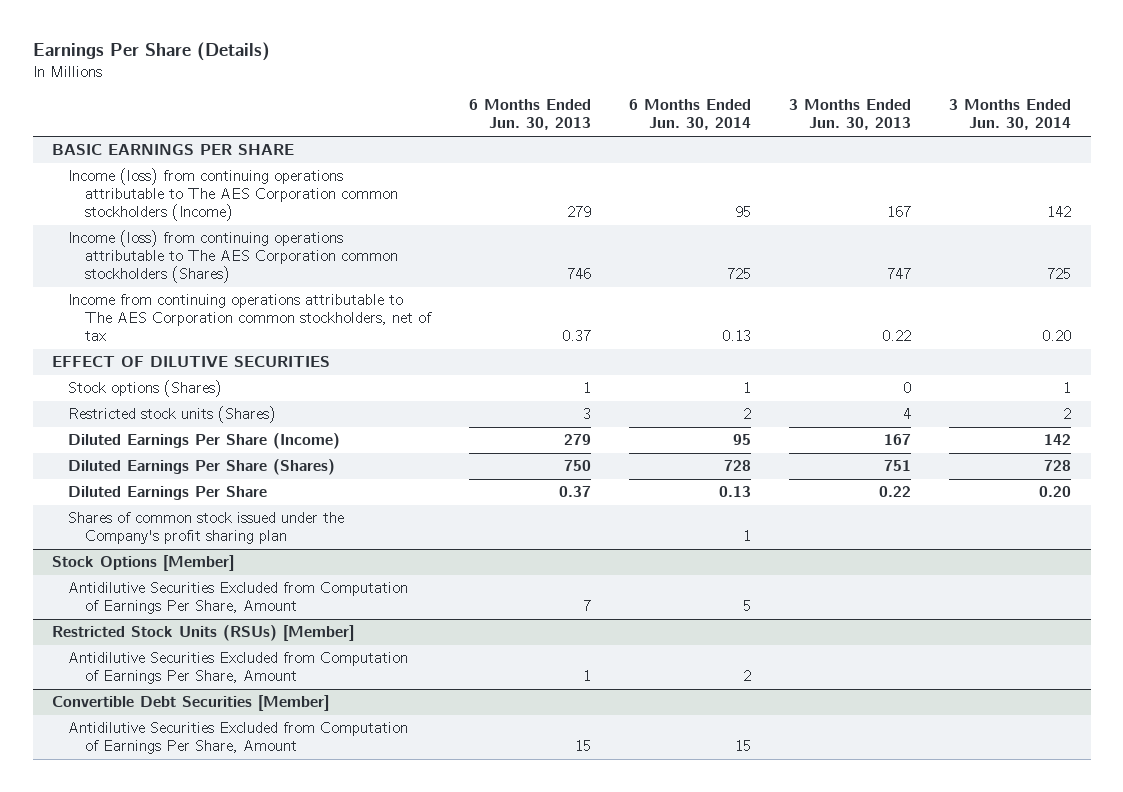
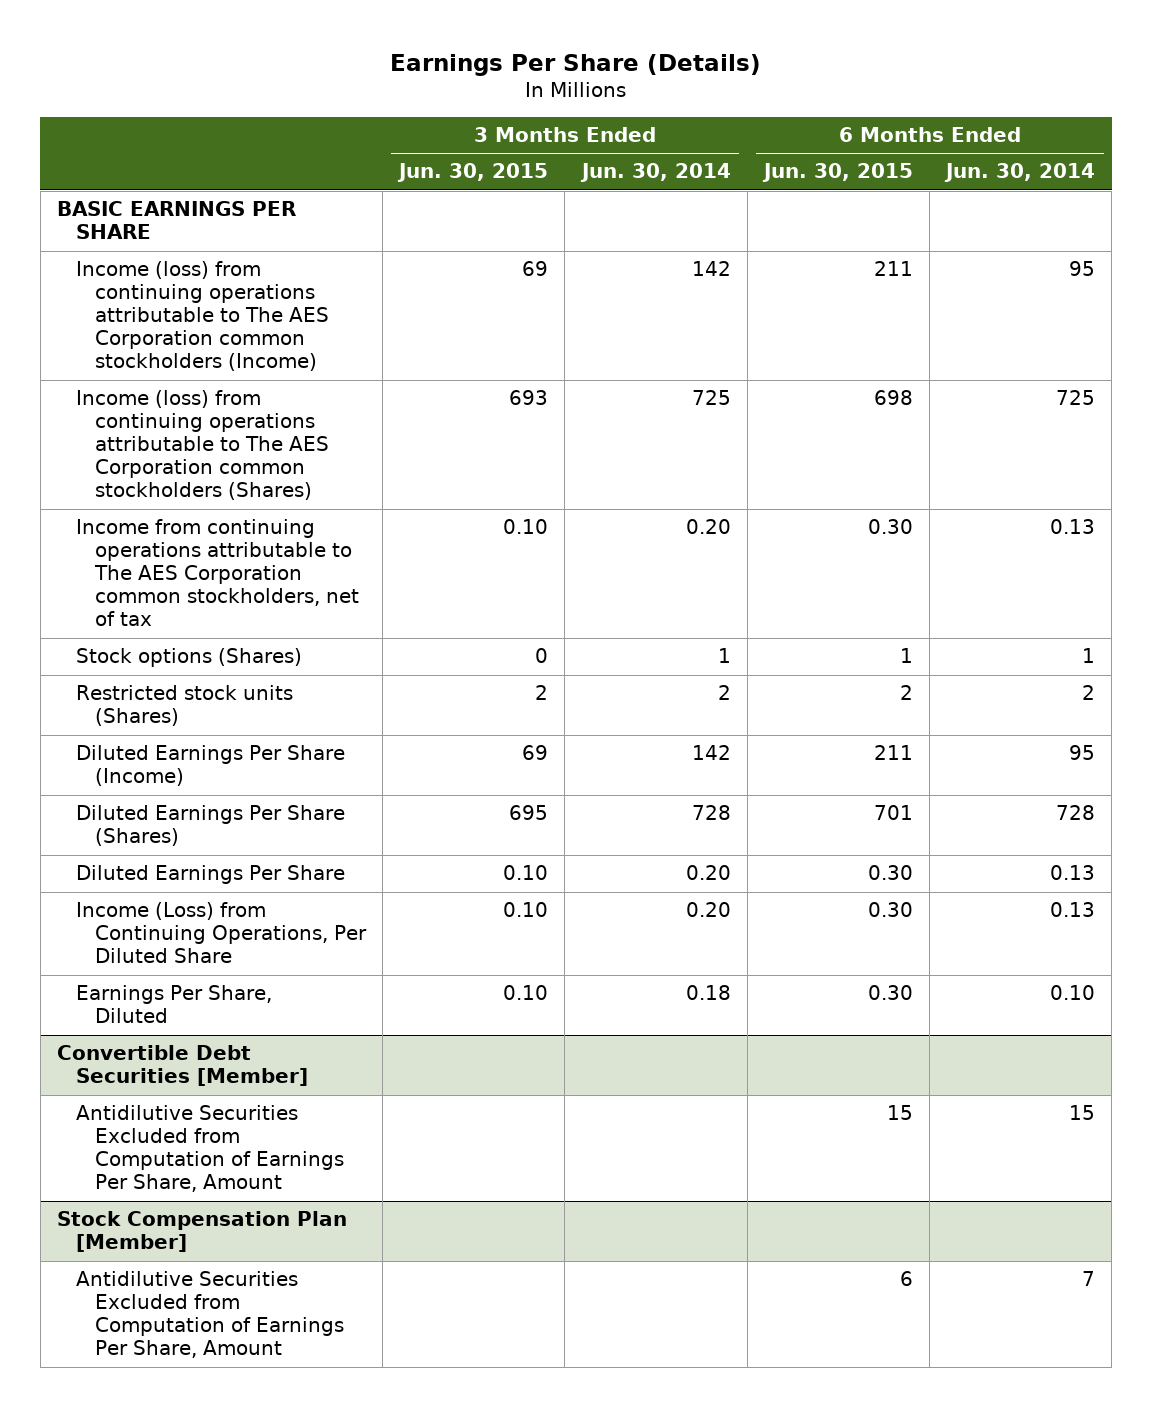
[468,99,591,131] 6 Months Ended Jun. 30, 2013 -> none
[789,99,912,131] 3 Months Ended Jun. 30, 2013 -> none
none -> [397,163,549,183] Jun. 30, 2015
none -> [761,163,913,183] Jun. 30, 2015
[51,356,330,368] EFFECT OF DILUTIVE SECURITIES -> none
[68,512,345,545] Shares of common stock issued under the Company's profit sharing plan -> none
[51,555,234,572] Stock Options [Member] -> none
[68,582,409,615] Antidilutive Securities Excluded from Computation of Earnings Per Share, Amount -> none
[51,625,354,642] Restricted Stock Units (RSUs) [Member] -> none
[68,652,409,685] Antidilutive Securities Excluded from Computation of Earnings Per Share, Amount -> none
none -> [76,902,368,964] Income (Loss) from Continuing Operations, Per Diluted Share
none -> [76,985,273,1024] Earnings Per Share, Diluted
none -> [57,1211,348,1253] Stock Compensation Plan [Member]
none -> [76,1271,345,1359] Antidilutive Securities Excluded from Computation of Earnings Per Share, Amount

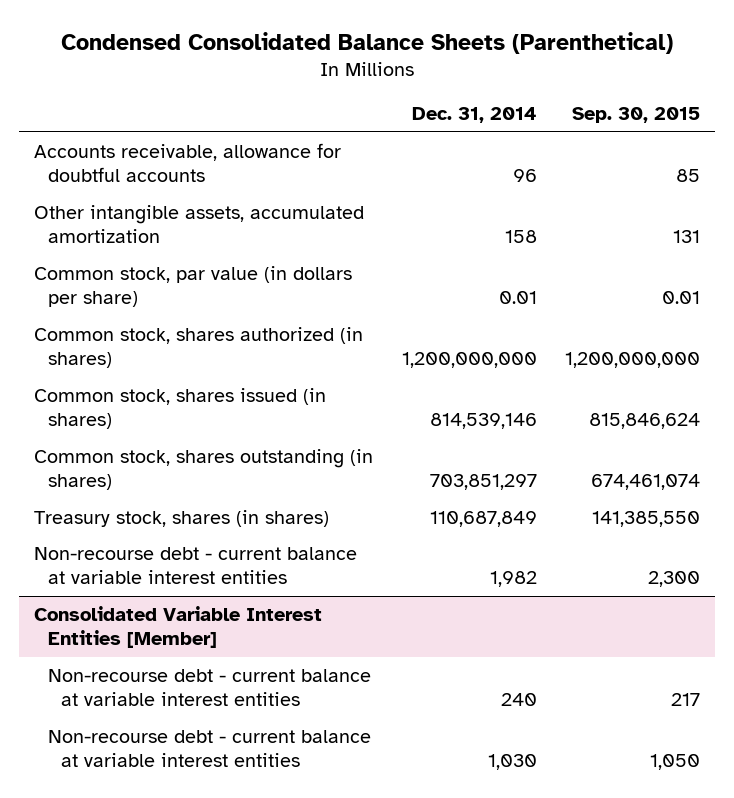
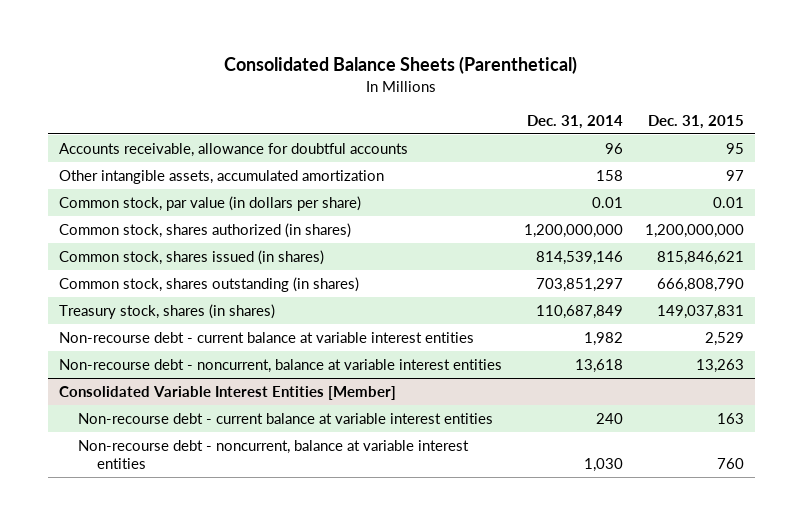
[61,31,674,54] Condensed Consolidated Balance Sheets (Parenthetical) -> [224,56,578,75] Consolidated Balance Sheets (Parenthetical)
[572,107,701,124] Sep. 30, 2015 -> none
none -> [647,114,744,129] Dec. 31, 2015
none -> [58,358,502,373] Non-recourse debt - noncurrent, balance at variable interest entities
[47,729,371,768] Non-recourse debt - current balance at variable interest entities -> [77,439,469,469] Non-recourse debt - noncurrent, balance at variable interest entities

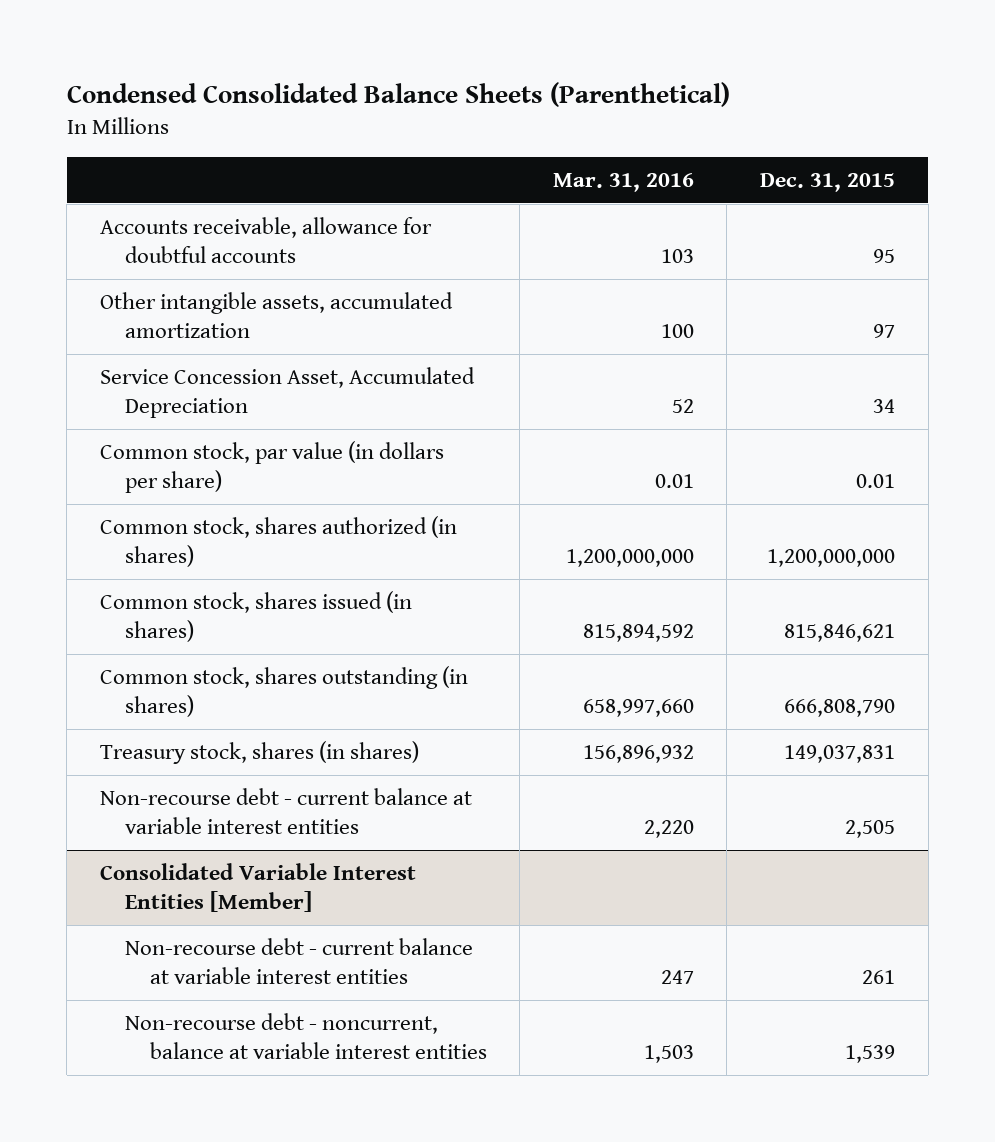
[224,56,578,75] Consolidated Balance Sheets (Parenthetical) -> [66,81,730,107] Condensed Consolidated Balance Sheets (Parenthetical)
[526,114,623,129] Dec. 31, 2014 -> none
none -> [552,172,694,192] Mar. 31, 2016
none -> [100,367,476,419] Service Concession Asset, Accumulated Depreciation
[58,358,502,373] Non-recourse debt - noncurrent, balance at variable interest entities -> none
[704,331,744,346] 2,529 -> [845,820,896,839] 2,505
[716,412,744,424] 163 -> [862,970,896,985] 261
[716,457,744,469] 760 -> [845,1045,896,1064] 1,539

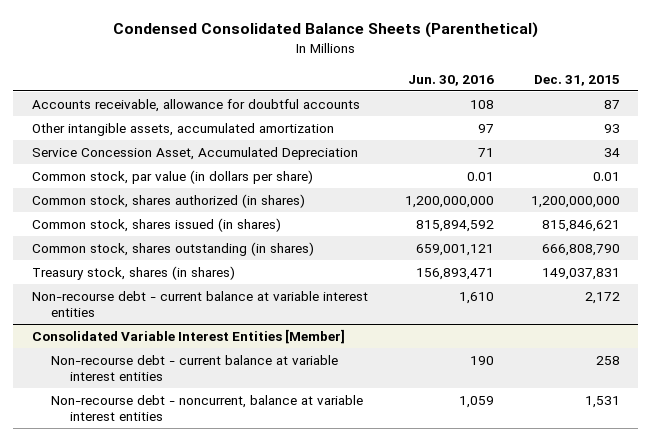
[552,172,694,192] Mar. 31, 2016 -> none
none -> [407,74,494,86] Jun. 30, 2016
[873,249,896,264] 95 -> [603,99,620,109] 87
[873,324,896,339] 97 -> [603,123,620,133] 93
[845,820,896,839] 2,505 -> [584,291,620,304] 2,172
[862,970,896,985] 261 -> [595,355,620,365] 258
[845,1045,896,1064] 1,539 -> [584,395,620,408] 1,531

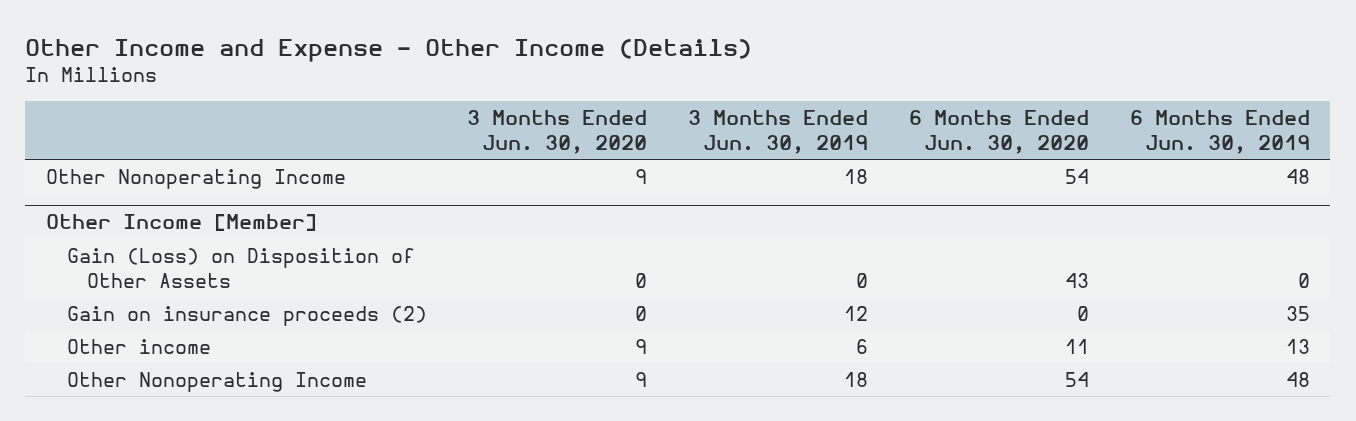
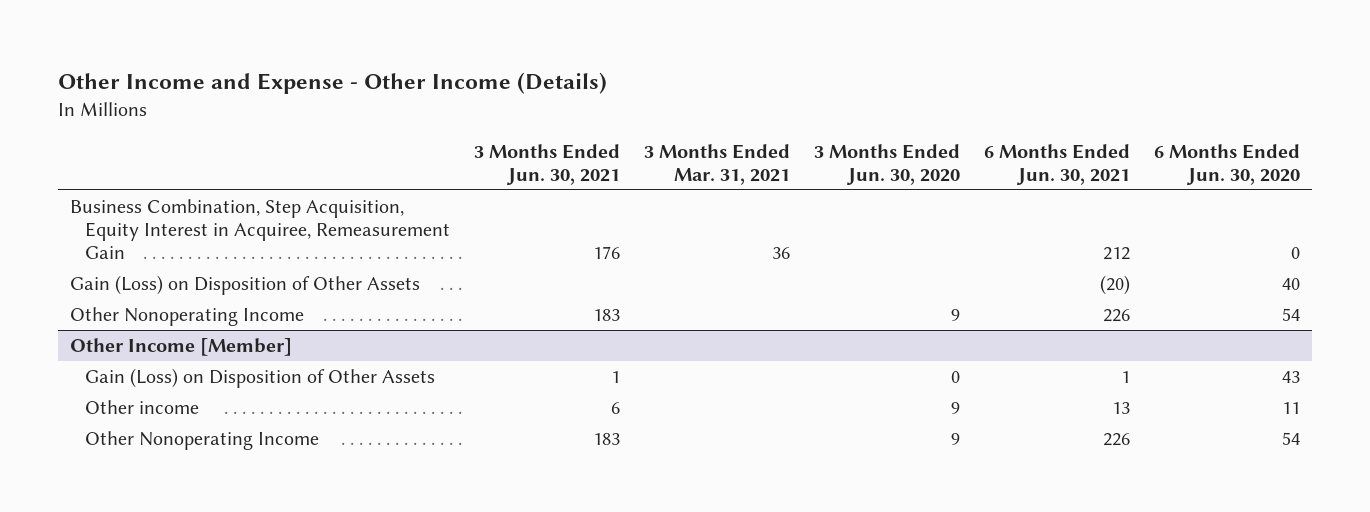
[688,110,869,154] 3 Months Ended Jun. 30, 2019 -> none
[1129,110,1310,154] 6 Months Ended Jun. 30, 2019 -> none
none -> [474,143,621,185] 3 Months Ended Jun. 30, 2021
none -> [644,143,791,185] 3 Months Ended Mar. 31, 2021
none -> [984,143,1131,185] 6 Months Ended Jun. 30, 2021
none -> [69,198,450,259] Business Combination, Step Acquisition, Equity Interest in Acquiree, Remeasurement Gain
none -> [69,274,420,295] Gain (Loss) on Disposition of Other Assets
[66,306,427,327] Gain on insurance proceeds (2) -> none

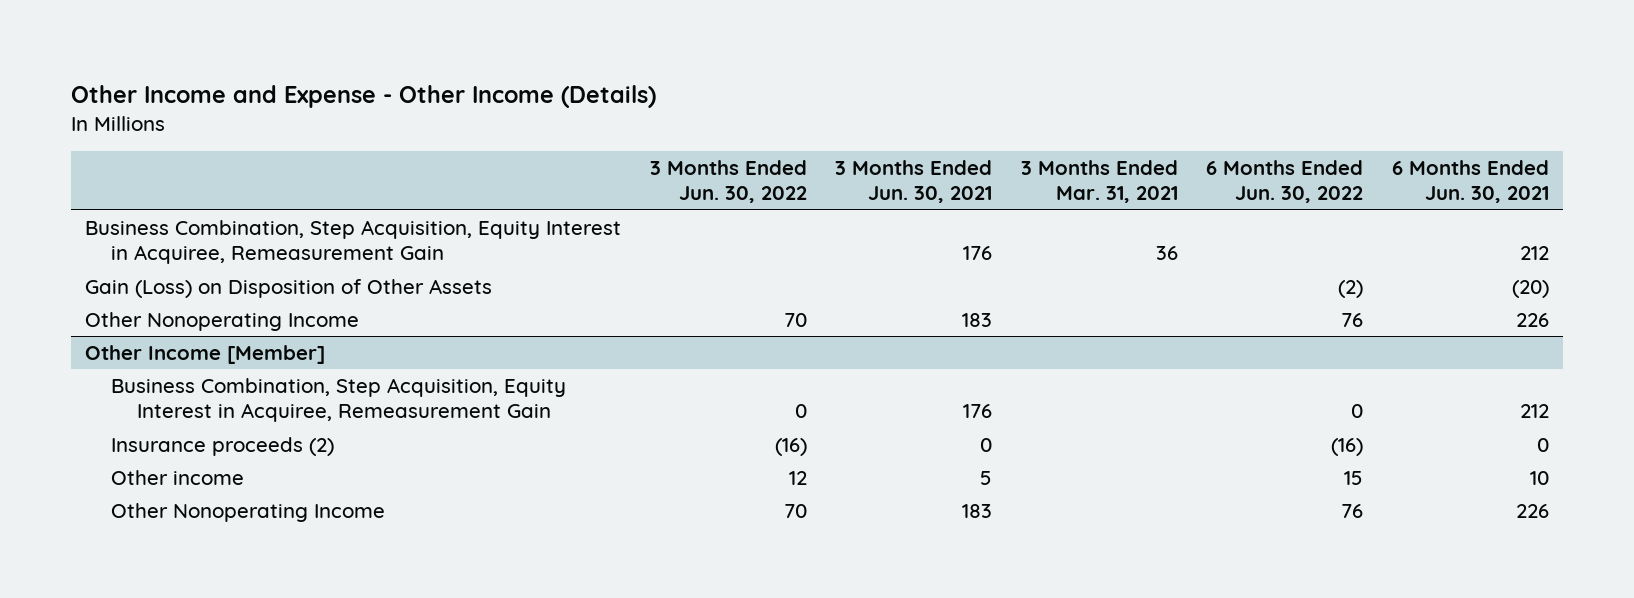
[814,143,961,185] 3 Months Ended Jun. 30, 2020 -> none
[1154,143,1301,185] 6 Months Ended Jun. 30, 2020 -> none
none -> [649,160,807,204] 3 Months Ended Jun. 30, 2022
none -> [1206,160,1364,204] 6 Months Ended Jun. 30, 2022
[84,367,435,388] Gain (Loss) on Disposition of Other Assets -> none
none -> [110,377,566,423] Business Combination, Step Acquisition, Equity Interest in Acquiree, Remeasurement Gain
none -> [110,436,334,456] Insurance proceeds (2)
[611,401,621,414] 6 -> [980,470,993,485] 5
[1112,401,1131,414] 13 -> [1529,470,1549,485] 10

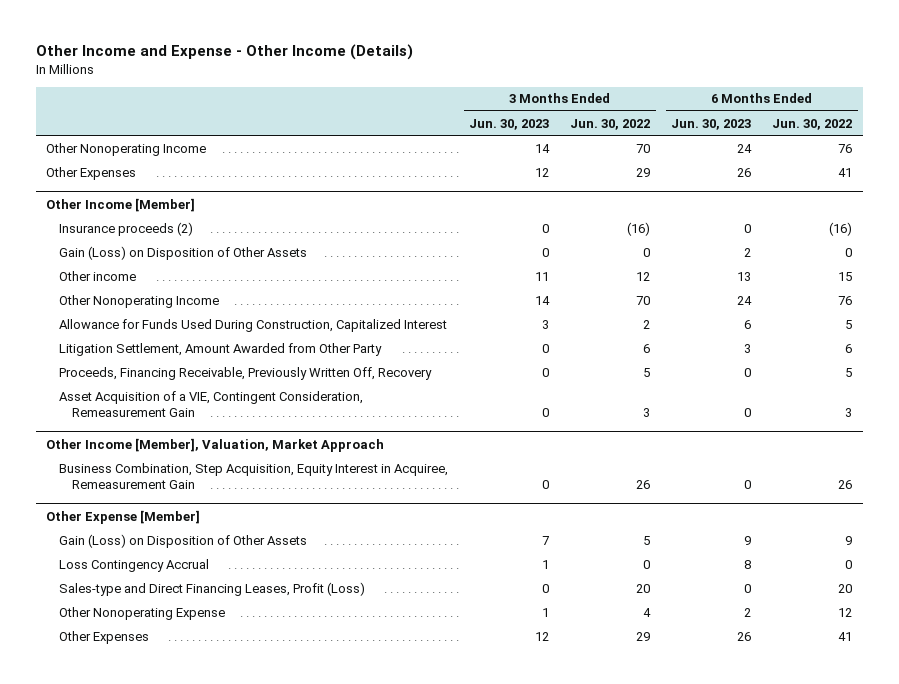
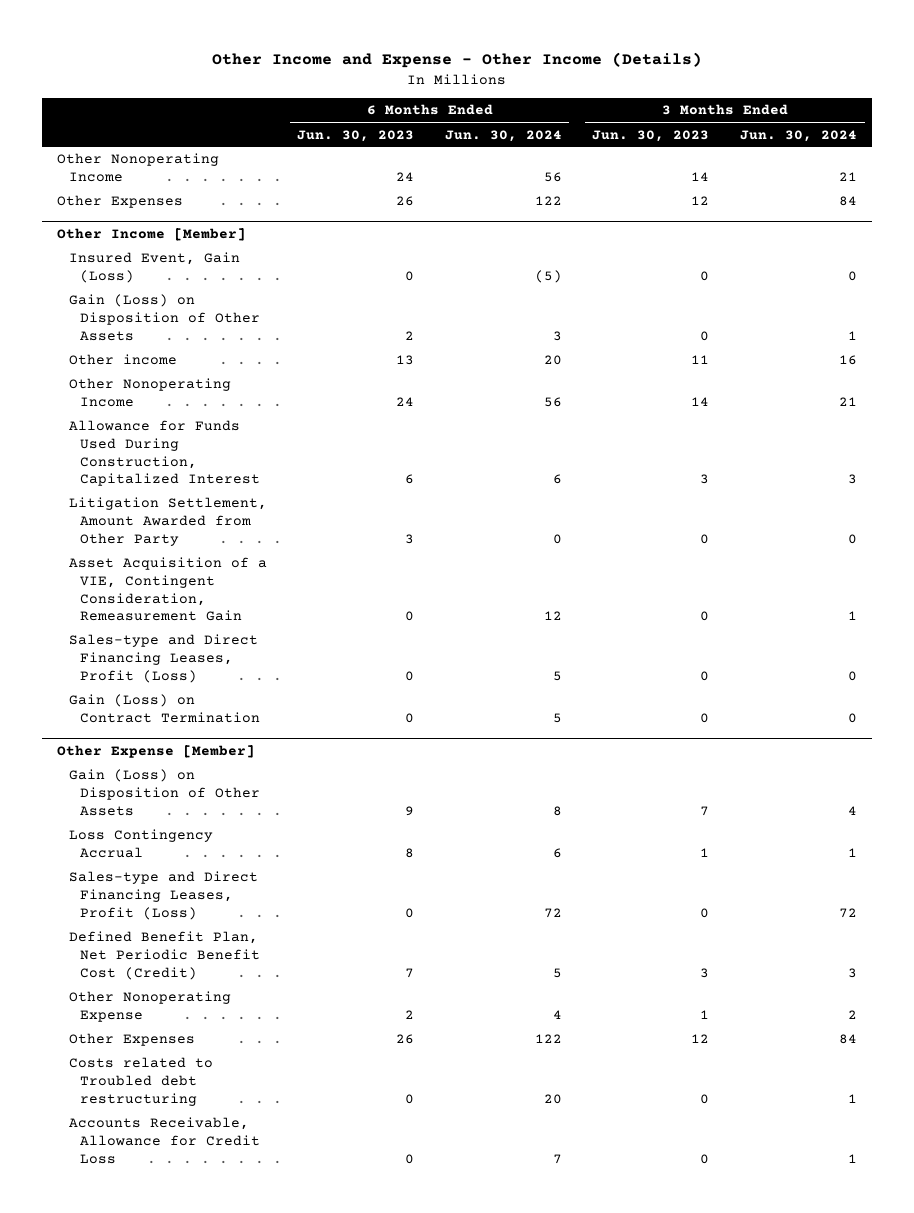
[570,118,651,130] Jun. 30, 2022 -> none
[772,118,853,130] Jun. 30, 2022 -> none
none -> [444,129,562,142] Jun. 30, 2024
none -> [739,129,857,142] Jun. 30, 2024
[59,221,194,236] Insurance proceeds (2) -> [68,252,240,283] Insured Event, Gain (Loss)
[59,366,433,380] Proceeds, Financing Receivable, Previously Written Off, Recovery -> none
[46,437,385,452] Other Income [Member], Valuation, Market Approach -> none
[59,462,449,489] Business Combination, Step Acquisition, Equity Interest in Acquiree, Remeasurement Gain -> none
none -> [68,634,258,683] Sales-type and Direct Financing Leases, Profit (Loss)
none -> [68,694,261,723] Gain (Loss) on Contract Termination
none -> [68,931,261,980] Defined Benefit Plan, Net Periodic Benefit Cost (Credit)
none -> [68,1057,213,1106] Costs related to Troubled debt restructuring
none -> [68,1117,261,1164] Accounts Receivable, Allowance for Credit Loss

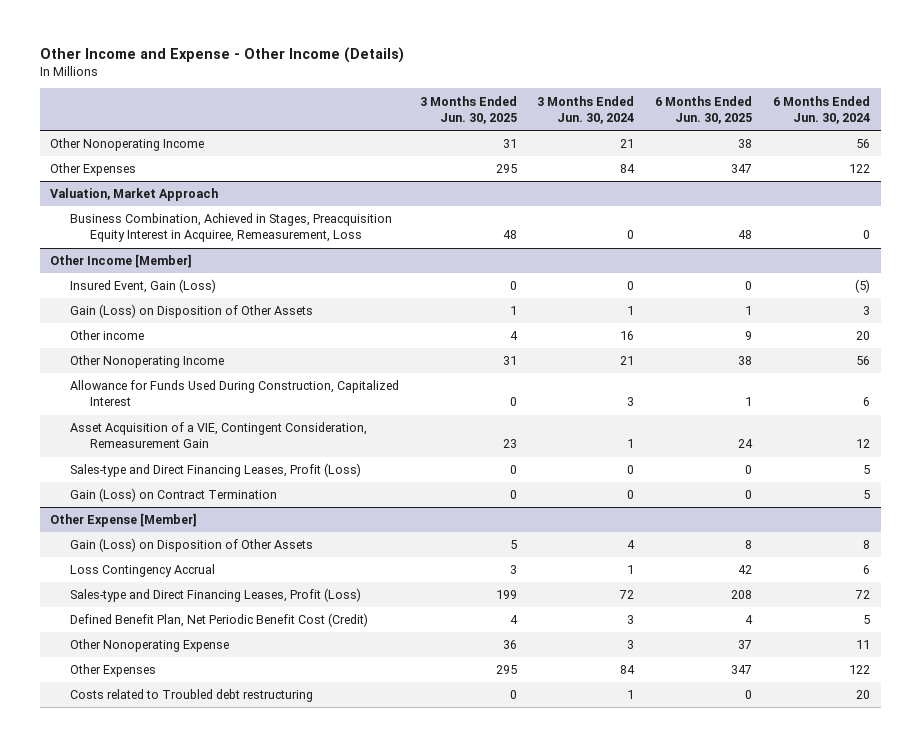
[297,129,415,142] Jun. 30, 2023 -> none
[592,129,710,142] Jun. 30, 2023 -> none
none -> [419,95,517,124] 3 Months Ended Jun. 30, 2025
none -> [655,95,753,124] 6 Months Ended Jun. 30, 2025
none -> [49,188,218,202] Valuation, Market Approach
none -> [69,213,392,243] Business Combination, Achieved in Stages, Preacquisition Equity Interest in Acquiree, Remeasurement, Loss
[68,497,267,546] Litigation Settlement, Amount Awarded from Other Party -> none
[552,1009,562,1019] 4 -> [856,640,871,650] 11
[847,1009,857,1019] 2 -> [627,640,635,650] 3
[68,1117,261,1164] Accounts Receivable, Allowance for Credit Loss -> none

